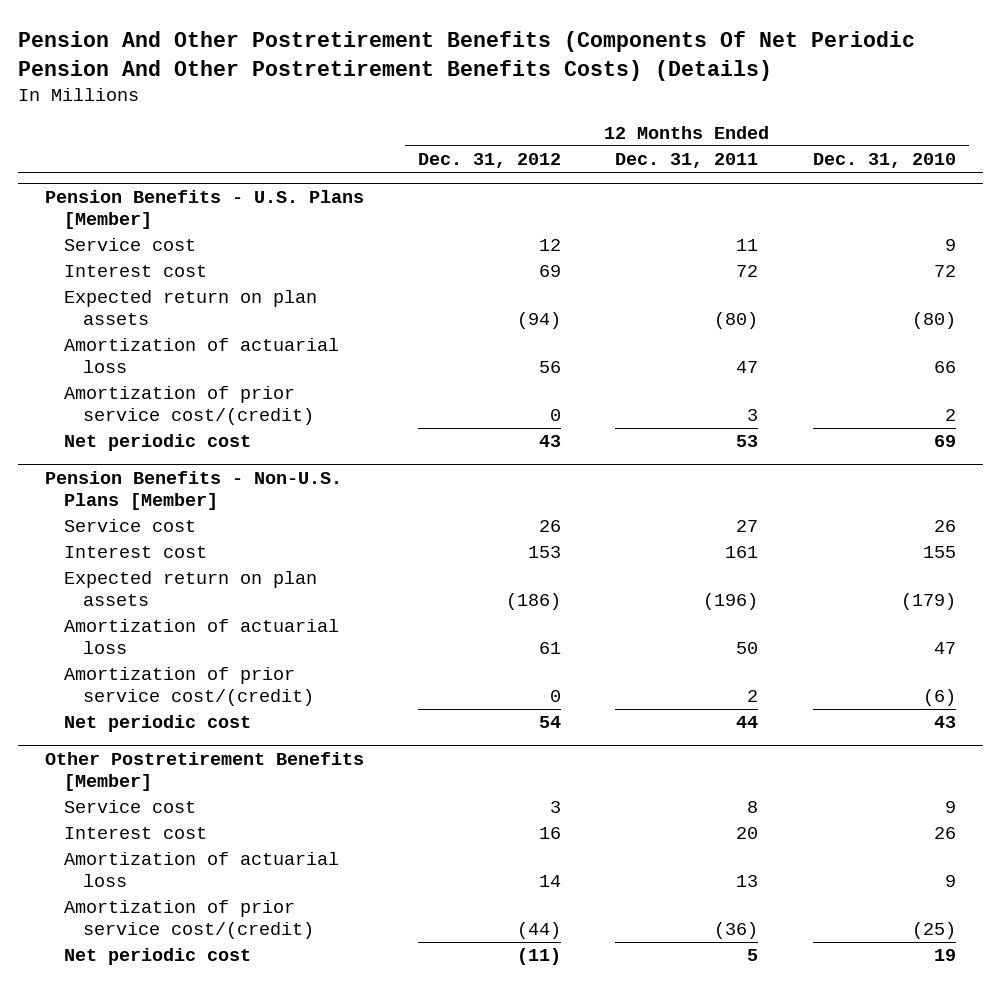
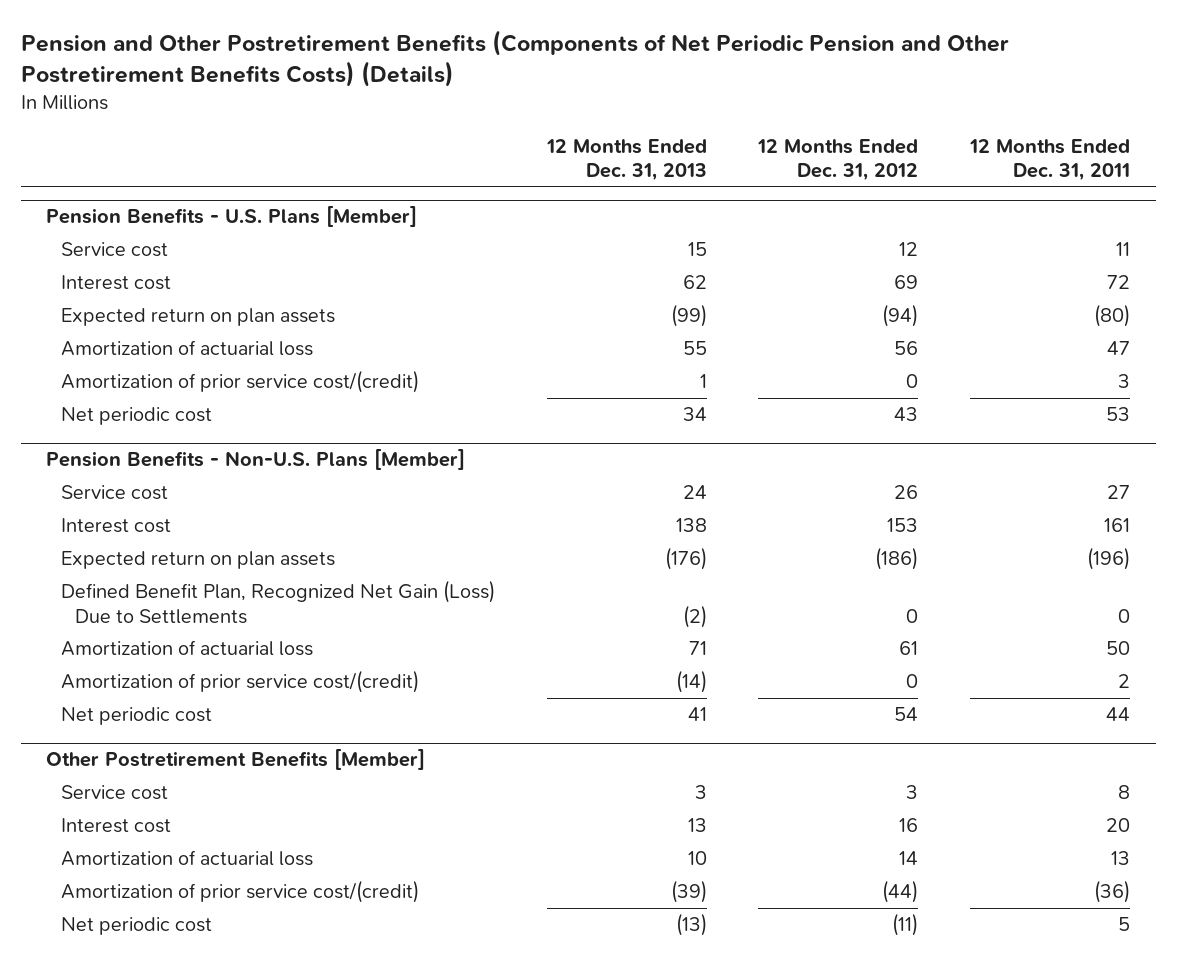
[17,30,915,81] Pension And Other Postretirement Benefits (Components Of Net Periodic Pension And Other Postretirement Benefits Costs) (Details) -> [20,30,1009,88] Pension and Other Postretirement Benefits (Components of Net Periodic Pension and Other Postretirement Benefits Costs) (Details)
[812,153,956,169] Dec. 31, 2010 -> none
none -> [545,138,707,181] 12 Months Ended Dec. 31, 2013
none -> [60,580,495,624] Defined Benefit Plan, Recognized Net Gain (Loss) Due to Settlements

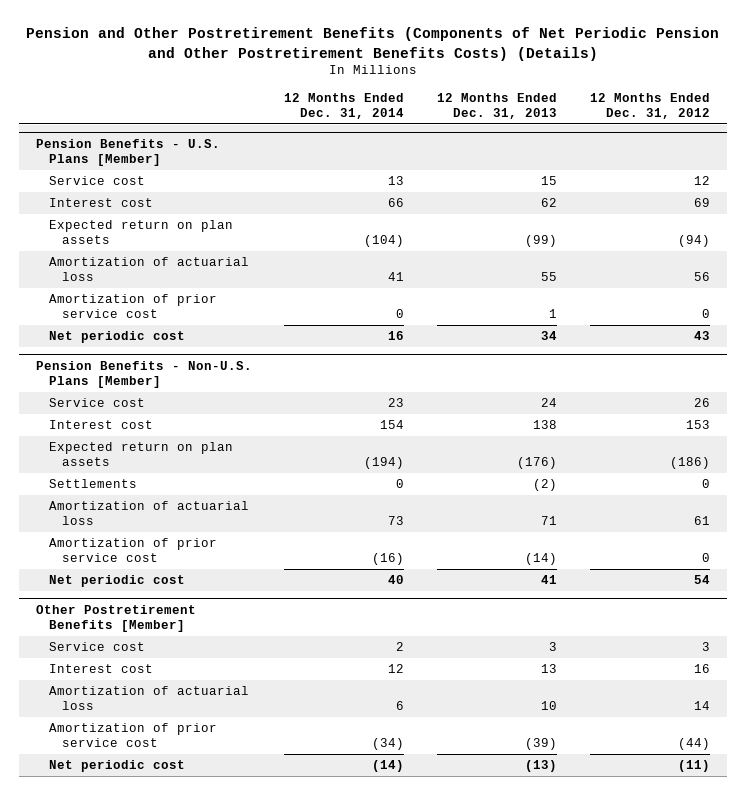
[969,138,1131,181] 12 Months Ended Dec. 31, 2011 -> none
none -> [284,92,405,120] 12 Months Ended Dec. 31, 2014
[60,370,419,394] Amortization of prior service cost/(credit) -> [49,294,218,319] Amortization of prior service cost
[60,580,495,624] Defined Benefit Plan, Recognized Net Gain (Loss) Due to Settlements -> [49,479,138,489] Settlements
[60,670,419,694] Amortization of prior service cost/(credit) -> [49,538,218,563] Amortization of prior service cost
[60,880,419,904] Amortization of prior service cost/(credit) -> [49,723,218,748] Amortization of prior service cost

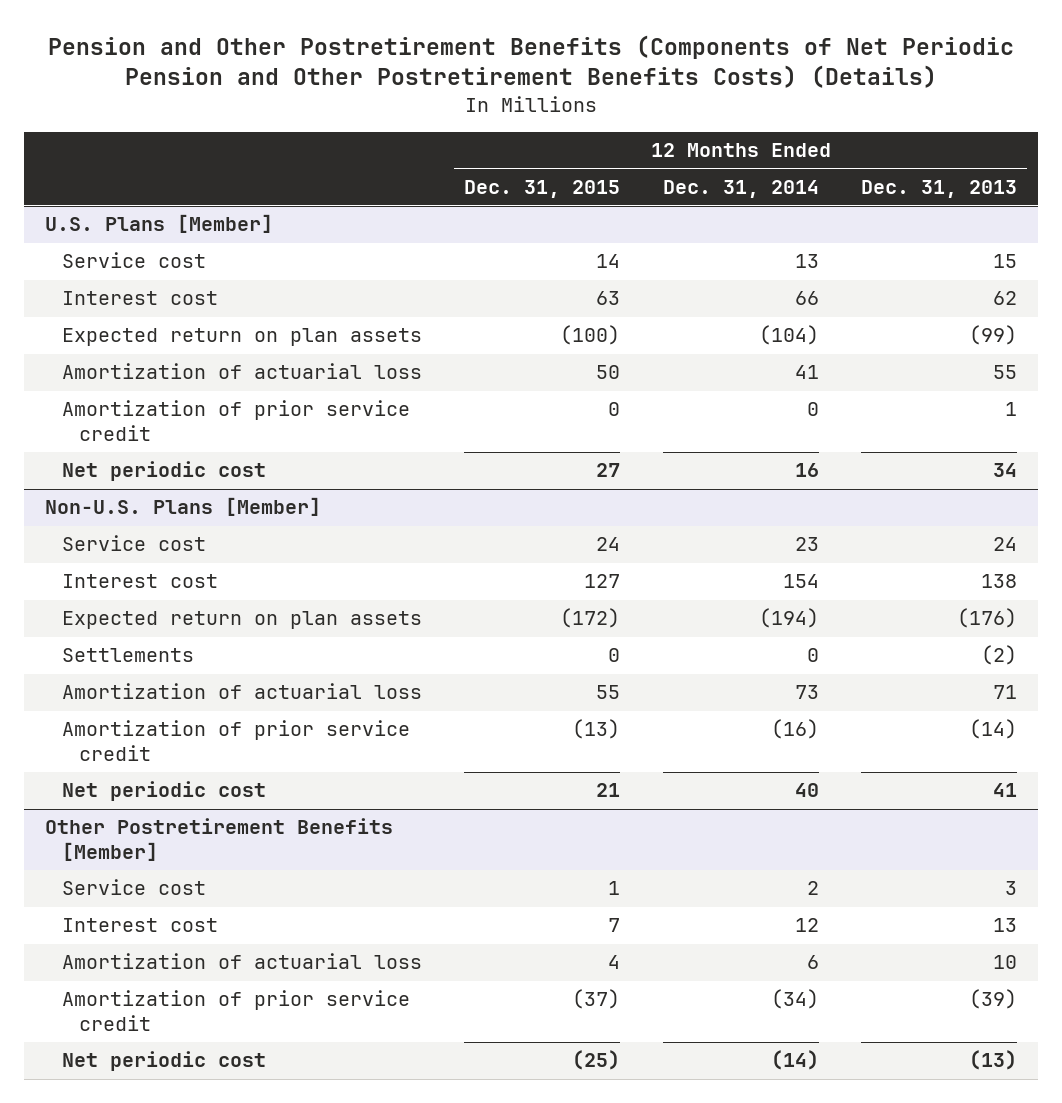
[590,92,711,120] 12 Months Ended Dec. 31, 2012 -> none
none -> [464,179,621,198] Dec. 31, 2015
[35,138,220,166] Pension Benefits - U.S. Plans [Member] -> [45,214,274,234] U.S. Plans [Member]
[49,294,218,319] Amortization of prior service cost -> [62,400,411,442] Amortization of prior service credit
[35,360,252,388] Pension Benefits - Non-U.S. Plans [Member] -> [45,497,322,517] Non-U.S. Plans [Member]
[49,538,218,563] Amortization of prior service cost -> [62,720,411,762] Amortization of prior service credit
[49,723,218,748] Amortization of prior service cost -> [62,990,411,1032] Amortization of prior service credit

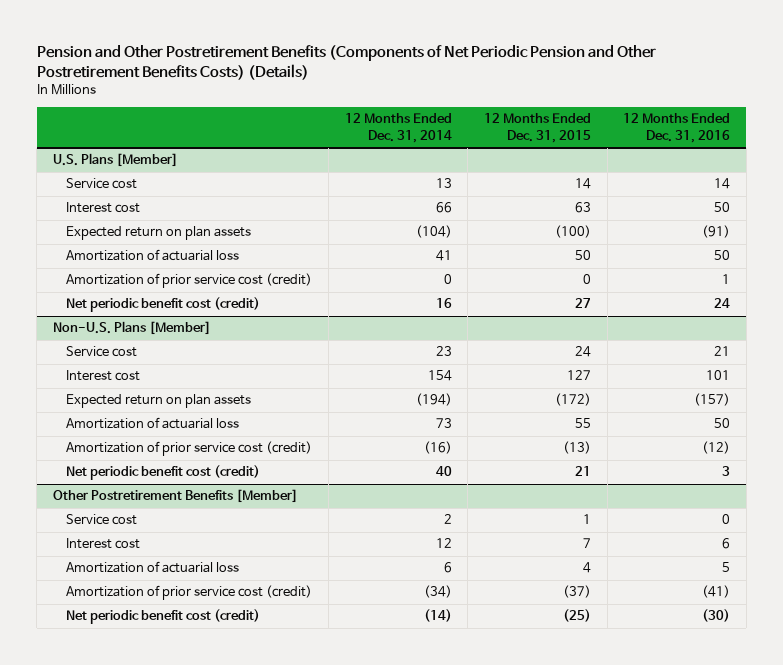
[860,179,1017,198] Dec. 31, 2013 -> none
none -> [623,113,731,144] 12 Months Ended Dec. 31, 2016
[62,400,411,442] Amortization of prior service credit -> [66,273,313,289] Amortization of prior service cost (credit)
[62,461,267,482] Net periodic cost -> [66,297,261,313] Net periodic benefit cost (credit)
[62,648,195,663] Settlements -> none
[62,720,411,762] Amortization of prior service credit -> [66,441,313,457] Amortization of prior service cost (credit)
[62,781,267,802] Net periodic cost -> [66,465,261,481] Net periodic benefit cost (credit)
[62,990,411,1032] Amortization of prior service credit -> [66,585,313,601] Amortization of prior service cost (credit)
[62,1051,267,1072] Net periodic cost -> [66,609,261,625] Net periodic benefit cost (credit)

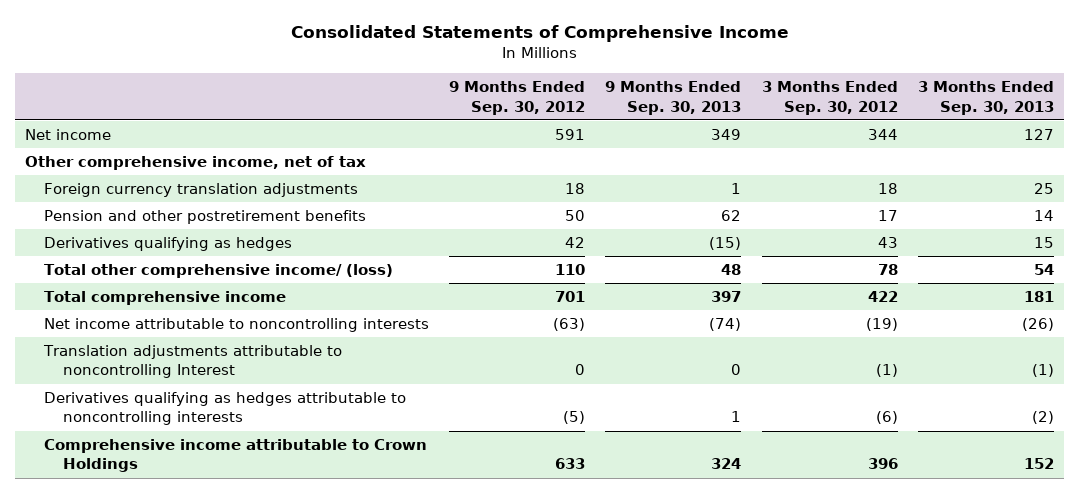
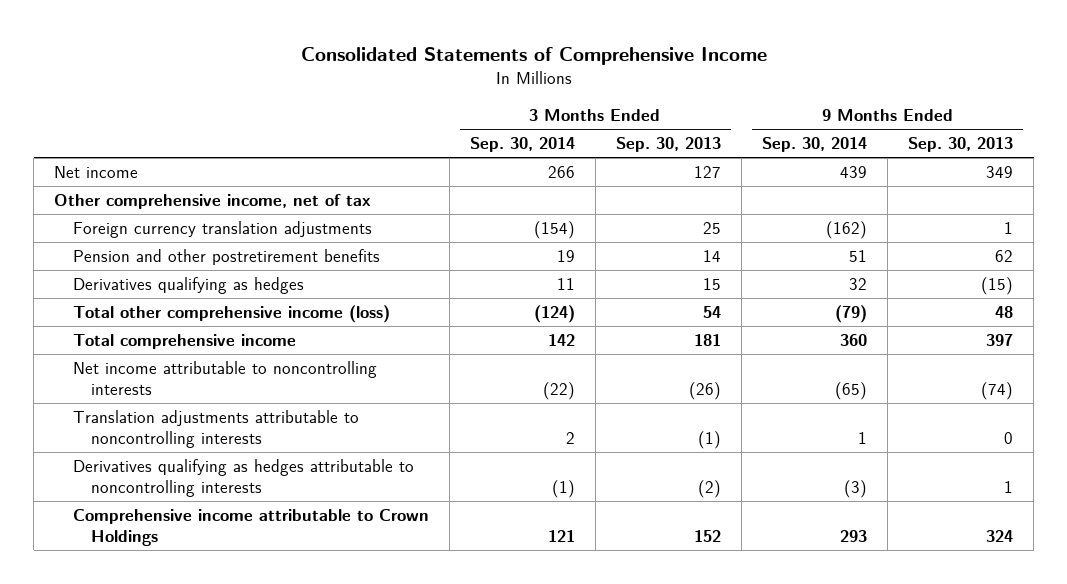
[449,81,586,115] 9 Months Ended Sep. 30, 2012 -> none
[761,81,898,115] 3 Months Ended Sep. 30, 2012 -> none
none -> [469,137,575,153] Sep. 30, 2014
none -> [762,137,868,153] Sep. 30, 2014
[43,264,393,279] Total other comprehensive income/ (loss) -> [72,305,390,324] Total other comprehensive income (loss)
[42,345,342,379] Translation adjustments attributable to noncontrolling Interest -> [72,410,359,449] Translation adjustments attributable to noncontrolling interests

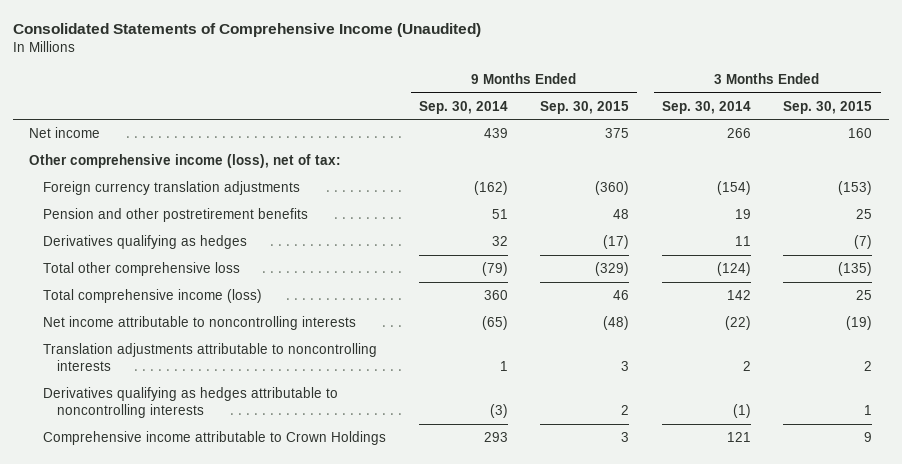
[300,46,767,65] Consolidated Statements of Comprehensive Income -> [12,23,481,38] Consolidated Statements of Comprehensive Income (Unaudited)
[615,137,721,153] Sep. 30, 2013 -> none
[908,137,1014,153] Sep. 30, 2013 -> none
none -> [540,100,630,114] Sep. 30, 2015
none -> [783,100,873,114] Sep. 30, 2015
[54,194,372,210] Other comprehensive income, net of tax -> [29,153,342,168] Other comprehensive income (loss), net of tax:
[72,305,390,324] Total other comprehensive income (loss) -> [43,261,241,276] Total other comprehensive loss
[72,334,296,350] Total comprehensive income -> [43,288,263,303] Total comprehensive income (loss)

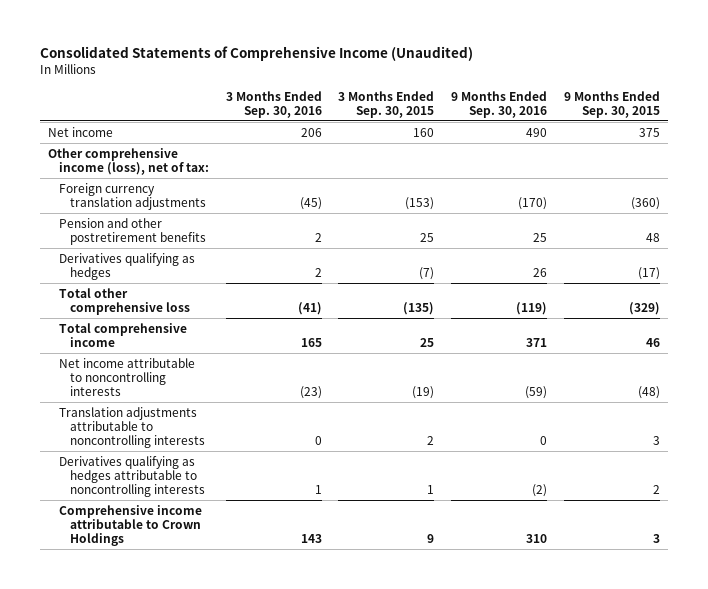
[418,100,508,114] Sep. 30, 2014 -> none
[661,100,751,114] Sep. 30, 2014 -> none
none -> [225,90,322,119] 3 Months Ended Sep. 30, 2016
none -> [451,90,548,119] 9 Months Ended Sep. 30, 2016
[43,288,263,303] Total comprehensive income (loss) -> [59,322,188,347] Total comprehensive income

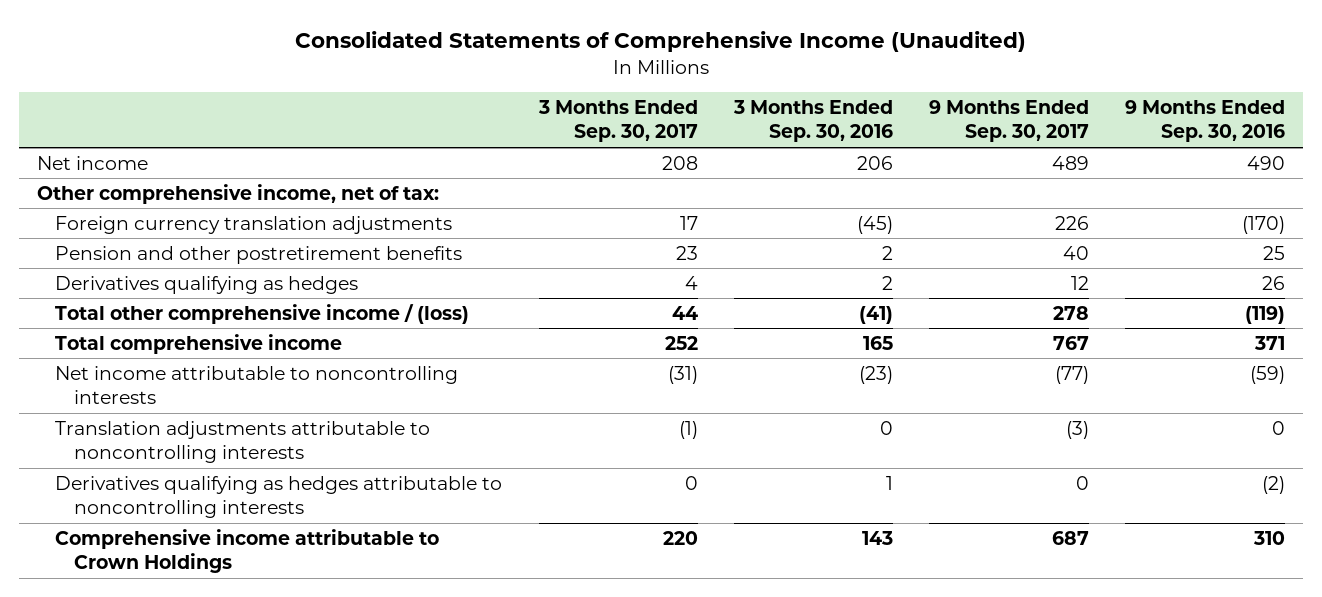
[338,90,435,119] 3 Months Ended Sep. 30, 2015 -> none
[563,90,660,119] 9 Months Ended Sep. 30, 2015 -> none
none -> [537,100,698,143] 3 Months Ended Sep. 30, 2017
none -> [928,100,1089,143] 9 Months Ended Sep. 30, 2017
[48,147,210,175] Other comprehensive income (loss), net of tax: -> [37,183,440,204] Other comprehensive income, net of tax:
[59,287,191,315] Total other comprehensive loss -> [55,303,470,324] Total other comprehensive income / (loss)

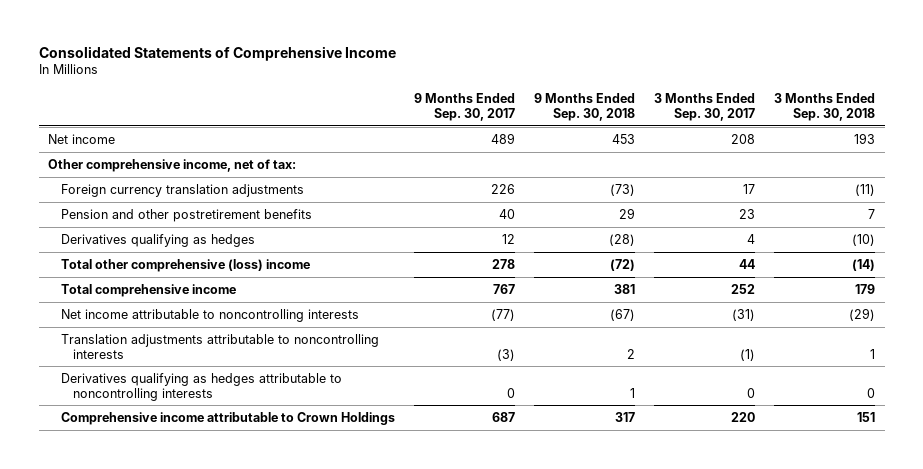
[295,31,1027,53] Consolidated Statements of Comprehensive Income (Unaudited) -> [38,45,396,61] Consolidated Statements of Comprehensive Income
[732,100,893,143] 3 Months Ended Sep. 30, 2016 -> none
[1125,100,1286,143] 9 Months Ended Sep. 30, 2016 -> none
none -> [533,93,635,122] 9 Months Ended Sep. 30, 2018
none -> [774,93,876,122] 3 Months Ended Sep. 30, 2018
[55,303,470,324] Total other comprehensive income / (loss) -> [60,258,310,272] Total other comprehensive (loss) income

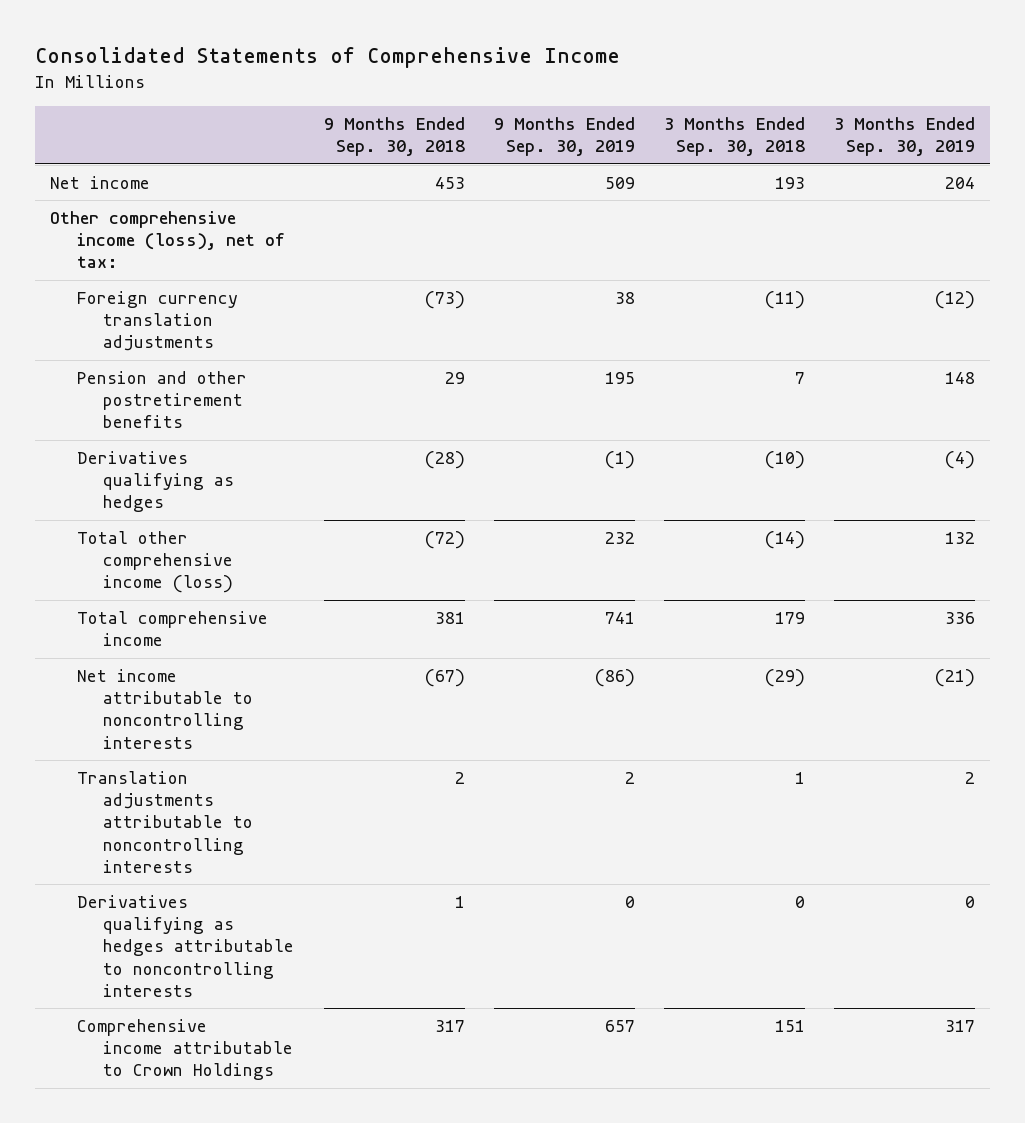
[413,93,515,122] 9 Months Ended Sep. 30, 2017 -> none
[653,93,755,122] 3 Months Ended Sep. 30, 2017 -> none
none -> [493,116,635,157] 9 Months Ended Sep. 30, 2019
none -> [834,116,976,157] 3 Months Ended Sep. 30, 2019
[48,158,297,172] Other comprehensive income, net of tax: -> [49,210,285,269] Other comprehensive income (loss), net of tax:
[60,258,310,272] Total other comprehensive (loss) income -> [76,530,234,594] Total other comprehensive income (loss)

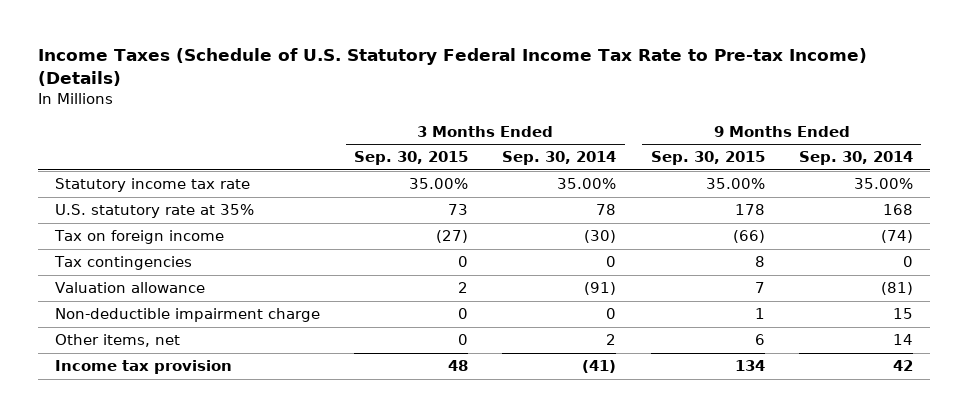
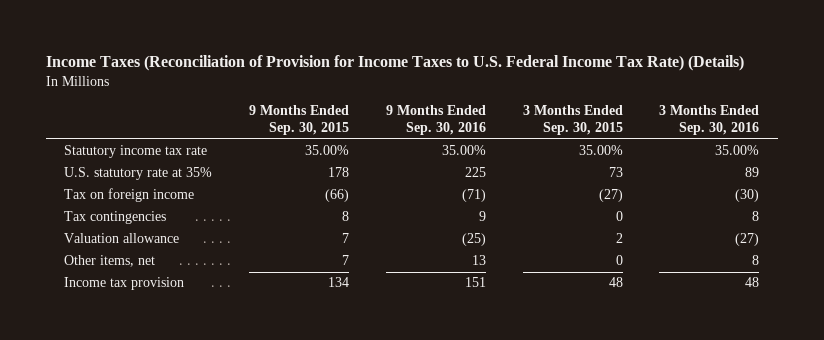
[38,48,868,87] Income Taxes (Schedule of U.S. Statutory Federal Income Tax Rate to Pre-tax Income) (Details) -> [45,55,744,72] Income Taxes (Reconciliation of Provision for Income Taxes to U.S. Federal Income Tax Rate) (Details)
[502,151,617,166] Sep. 30, 2014 -> none
[798,151,913,166] Sep. 30, 2014 -> none
none -> [385,105,486,136] 9 Months Ended Sep. 30, 2016
none -> [659,105,760,136] 3 Months Ended Sep. 30, 2016
[55,308,321,323] Non-deductible impairment charge -> none
[754,334,765,346] 6 -> [342,255,350,266] 7

